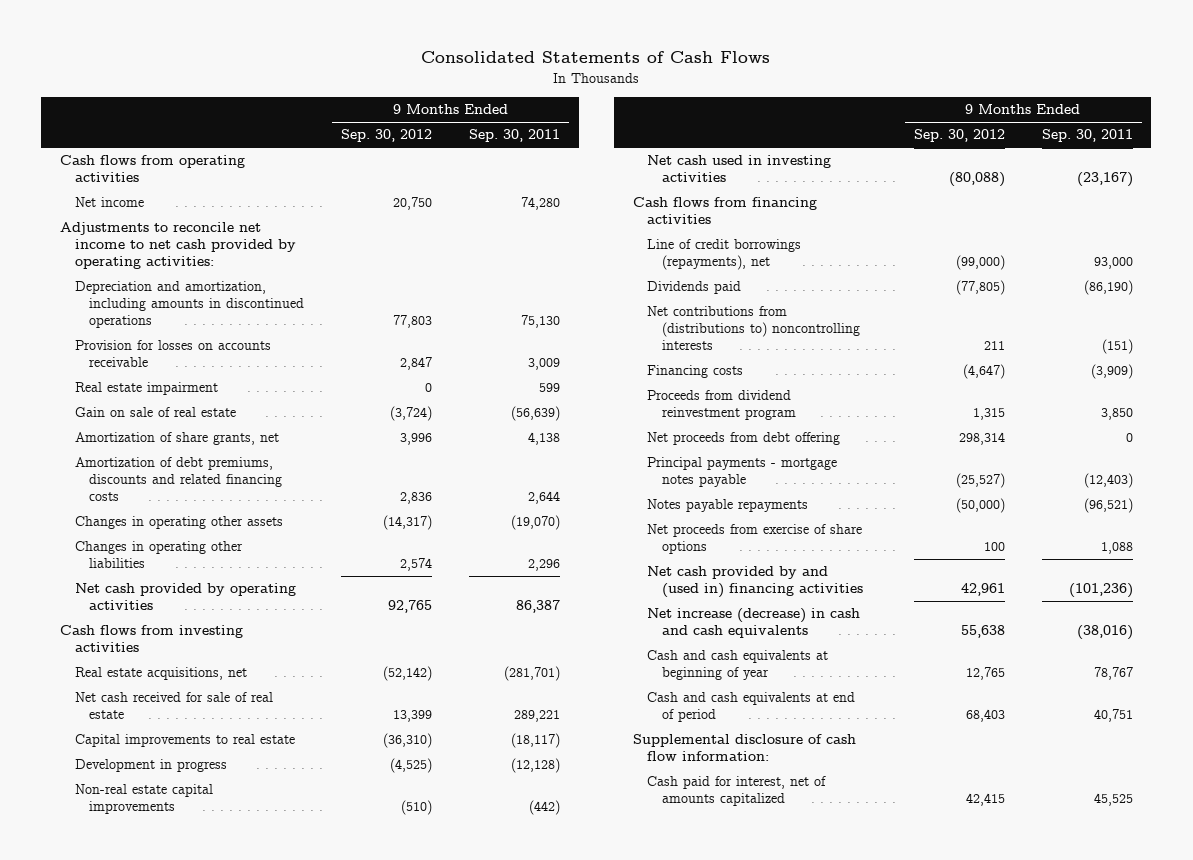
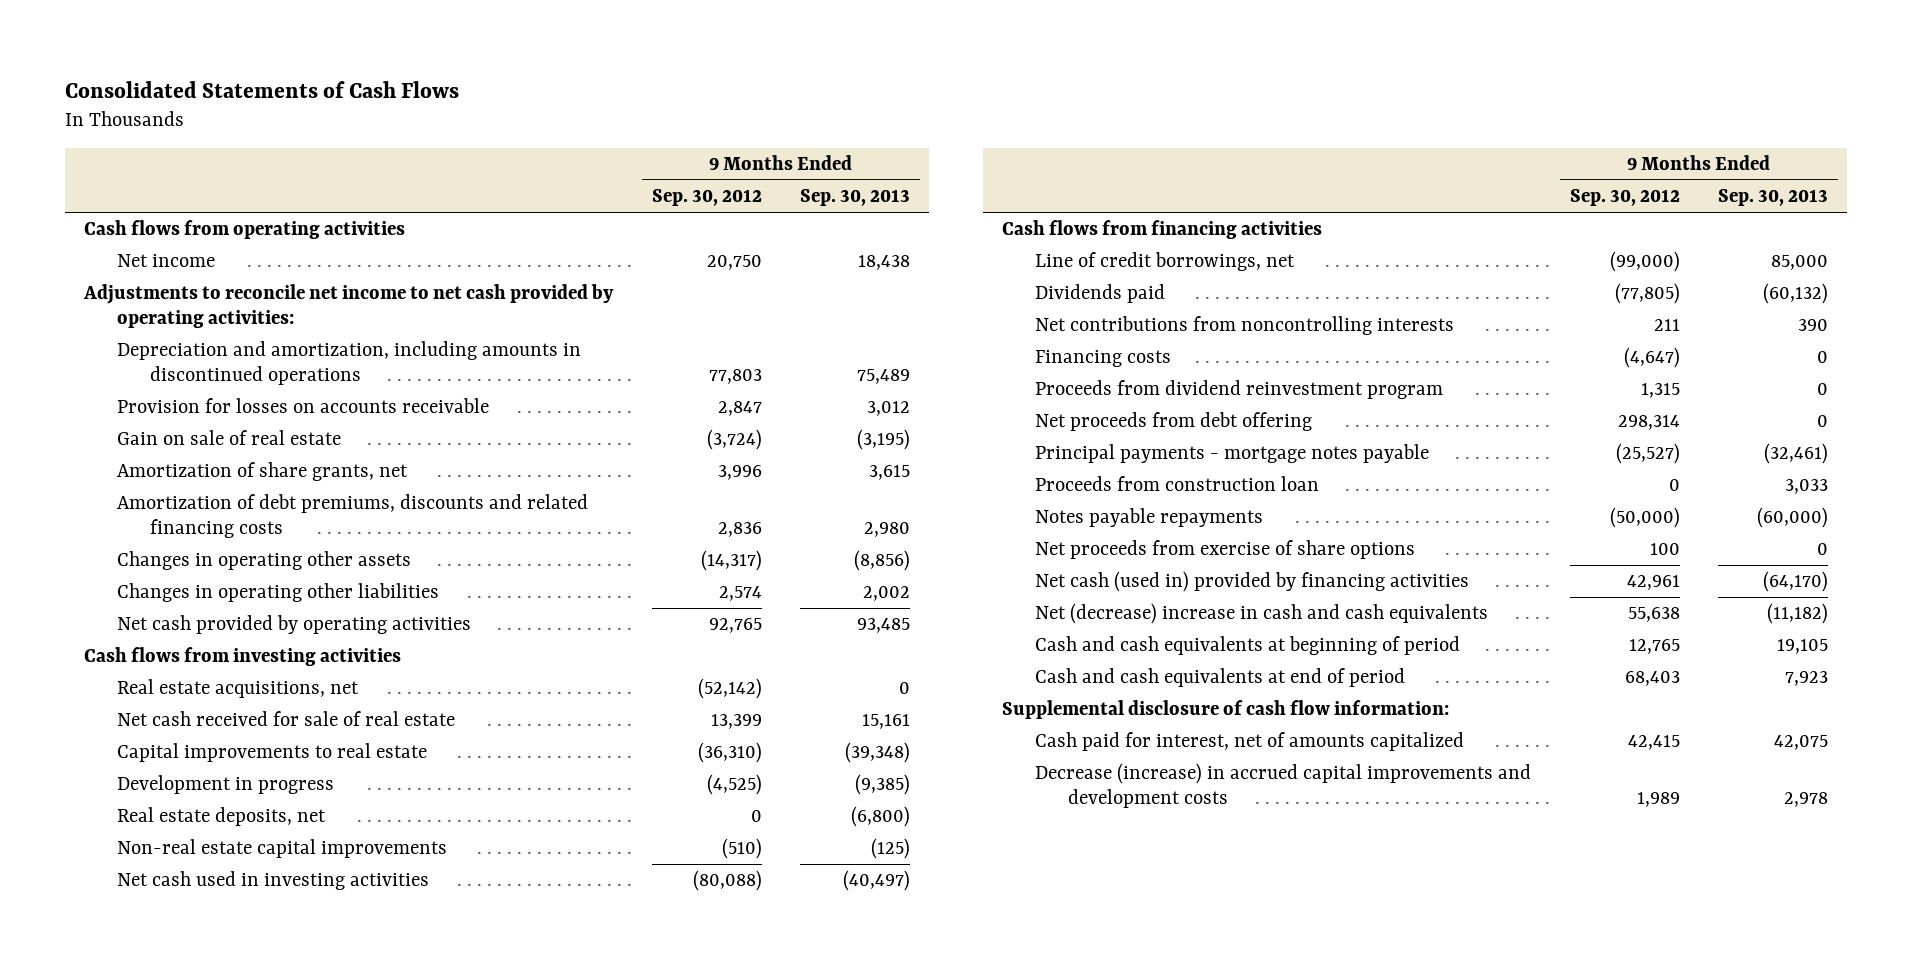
[469,129,561,143] Sep. 30, 2011 -> none
none -> [800,189,911,207] Sep. 30, 2013
[74,382,218,396] Real estate impairment -> none
none -> [117,807,327,827] Real estate deposits, net
[647,239,802,271] Line of credit borrowings (repayments), net -> [1035,252,1296,272] Line of credit borrowings, net
[647,306,861,351] Net contributions from (distributions to) noncontrolling interests -> [1035,316,1455,336] Net contributions from noncontrolling interests
none -> [1035,476,1320,492] Proceeds from construction loan
[647,566,864,599] Net cash provided by and (used in) financing activities -> [1035,571,1470,593] Net cash (used in) provided by financing activities
[647,608,861,639] Net increase (decrease) in cash and cash equivalents -> [1035,603,1489,625] Net (decrease) increase in cash and cash equivalents
[647,650,829,681] Cash and cash equivalents at beginning of year -> [1035,636,1461,656] Cash and cash equivalents at beginning of period
none -> [1035,763,1532,808] Decrease (increase) in accrued capital improvements and development costs

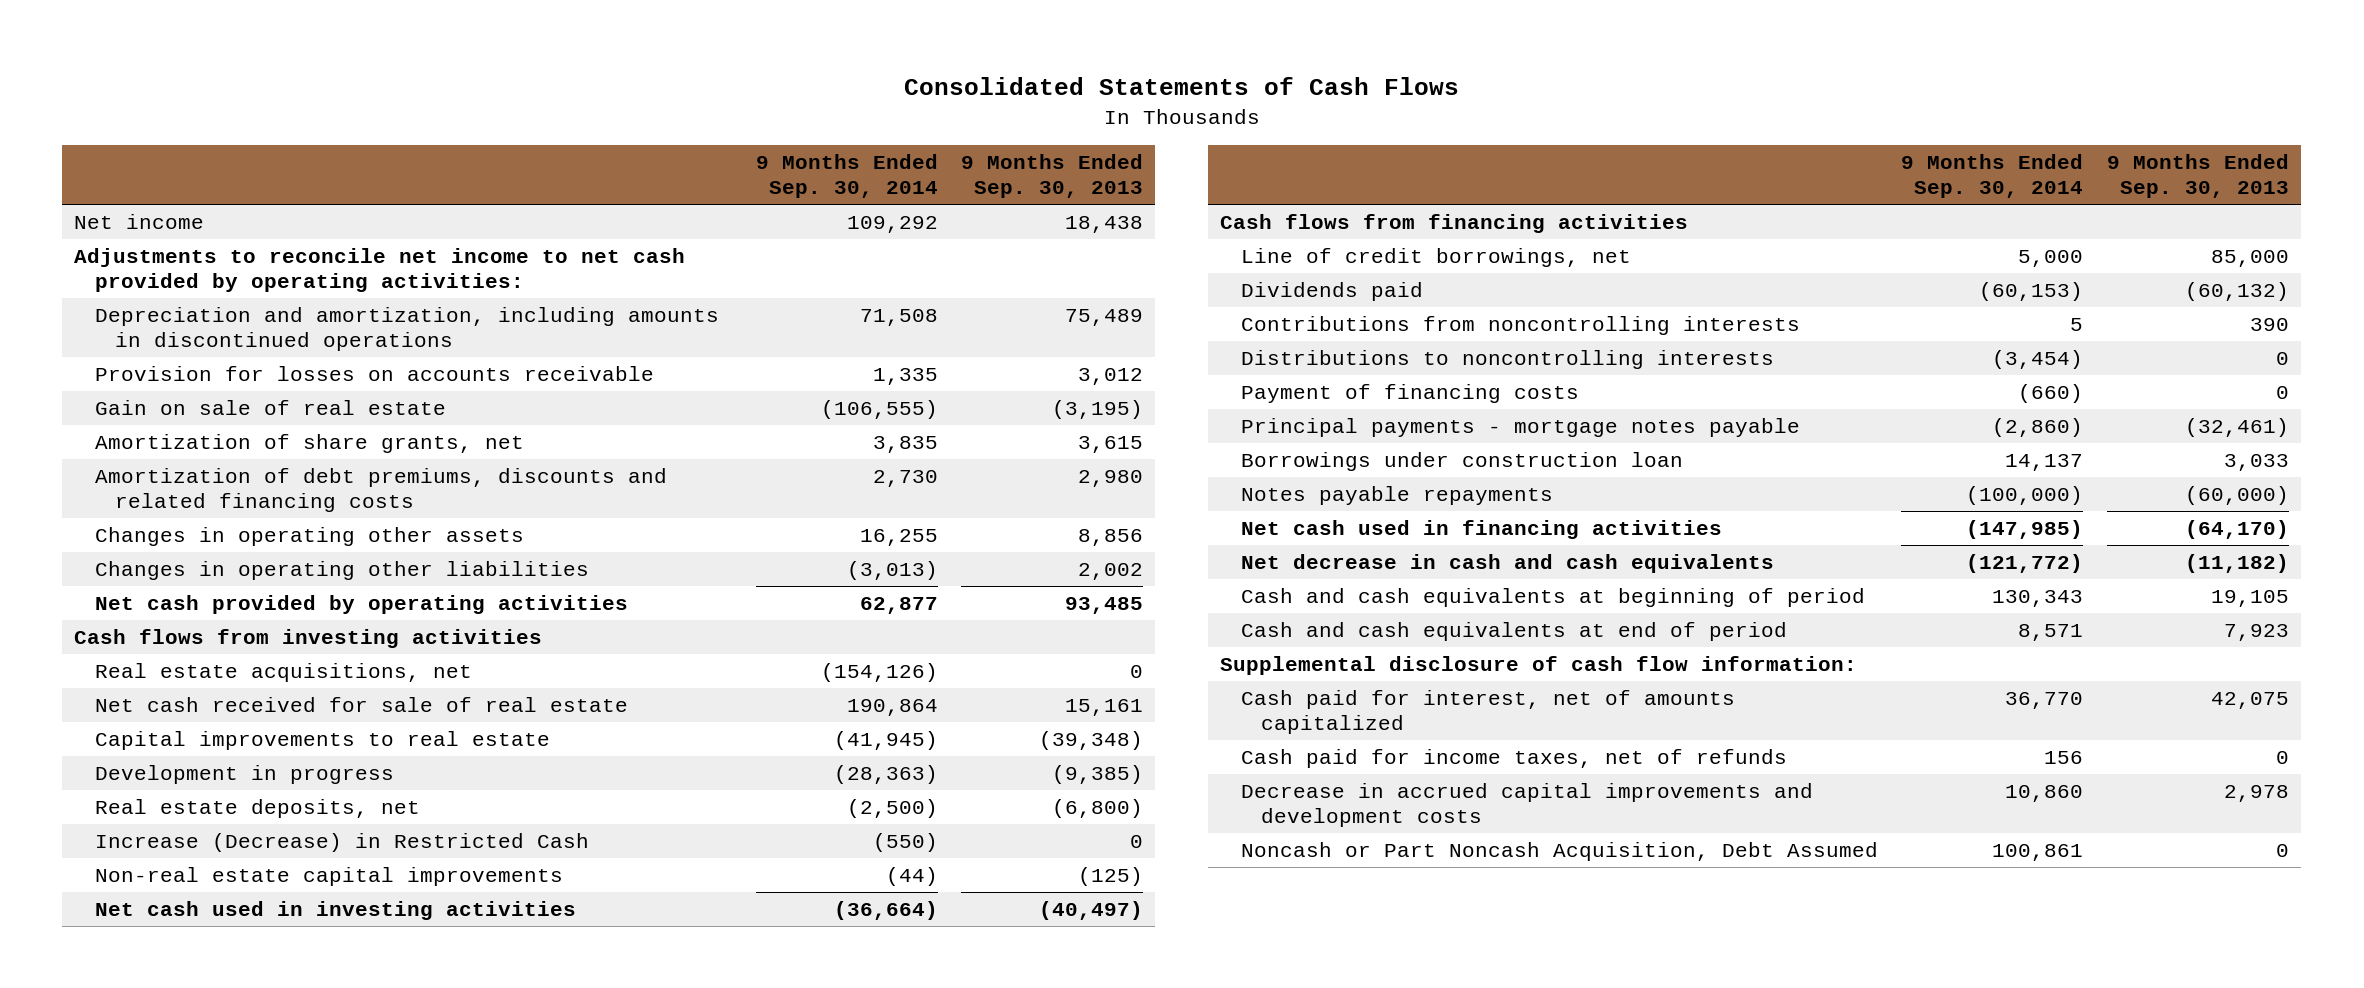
[651,189,762,207] Sep. 30, 2012 -> none
none -> [755,154,938,199] 9 Months Ended Sep. 30, 2014
[83,220,405,240] Cash flows from operating activities -> none
[854,550,911,572] (8,856) -> [1078,529,1144,547] 8,856
none -> [94,833,589,853] Increase (Decrease) in Restricted Cash
[1035,380,1444,400] Proceeds from dividend reinvestment program -> none
[1035,412,1313,432] Net proceeds from debt offering -> none
[1035,316,1455,336] Net contributions from noncontrolling interests -> [1240,316,1800,336] Contributions from noncontrolling interests
none -> [1240,350,1774,370] Distributions to noncontrolling interests
[1035,350,1172,368] Financing costs -> [1240,384,1579,404] Payment of financing costs
[1035,476,1320,492] Proceeds from construction loan -> [1240,452,1683,472] Borrowings under construction loan
[1035,540,1416,560] Net proceeds from exercise of share options -> none
[1035,571,1470,593] Net cash (used in) provided by financing activities -> [1240,520,1722,540] Net cash used in financing activities
[1035,603,1489,625] Net (decrease) increase in cash and cash equivalents -> [1240,554,1774,574] Net decrease in cash and cash equivalents
none -> [1240,749,1787,769] Cash paid for income taxes, net of refunds
[1035,763,1532,808] Decrease (increase) in accrued capital improvements and development costs -> [1240,783,1813,828] Decrease in accrued capital improvements and development costs
none -> [1240,842,1878,862] Noncash or Part Noncash Acquisition, Debt Assumed

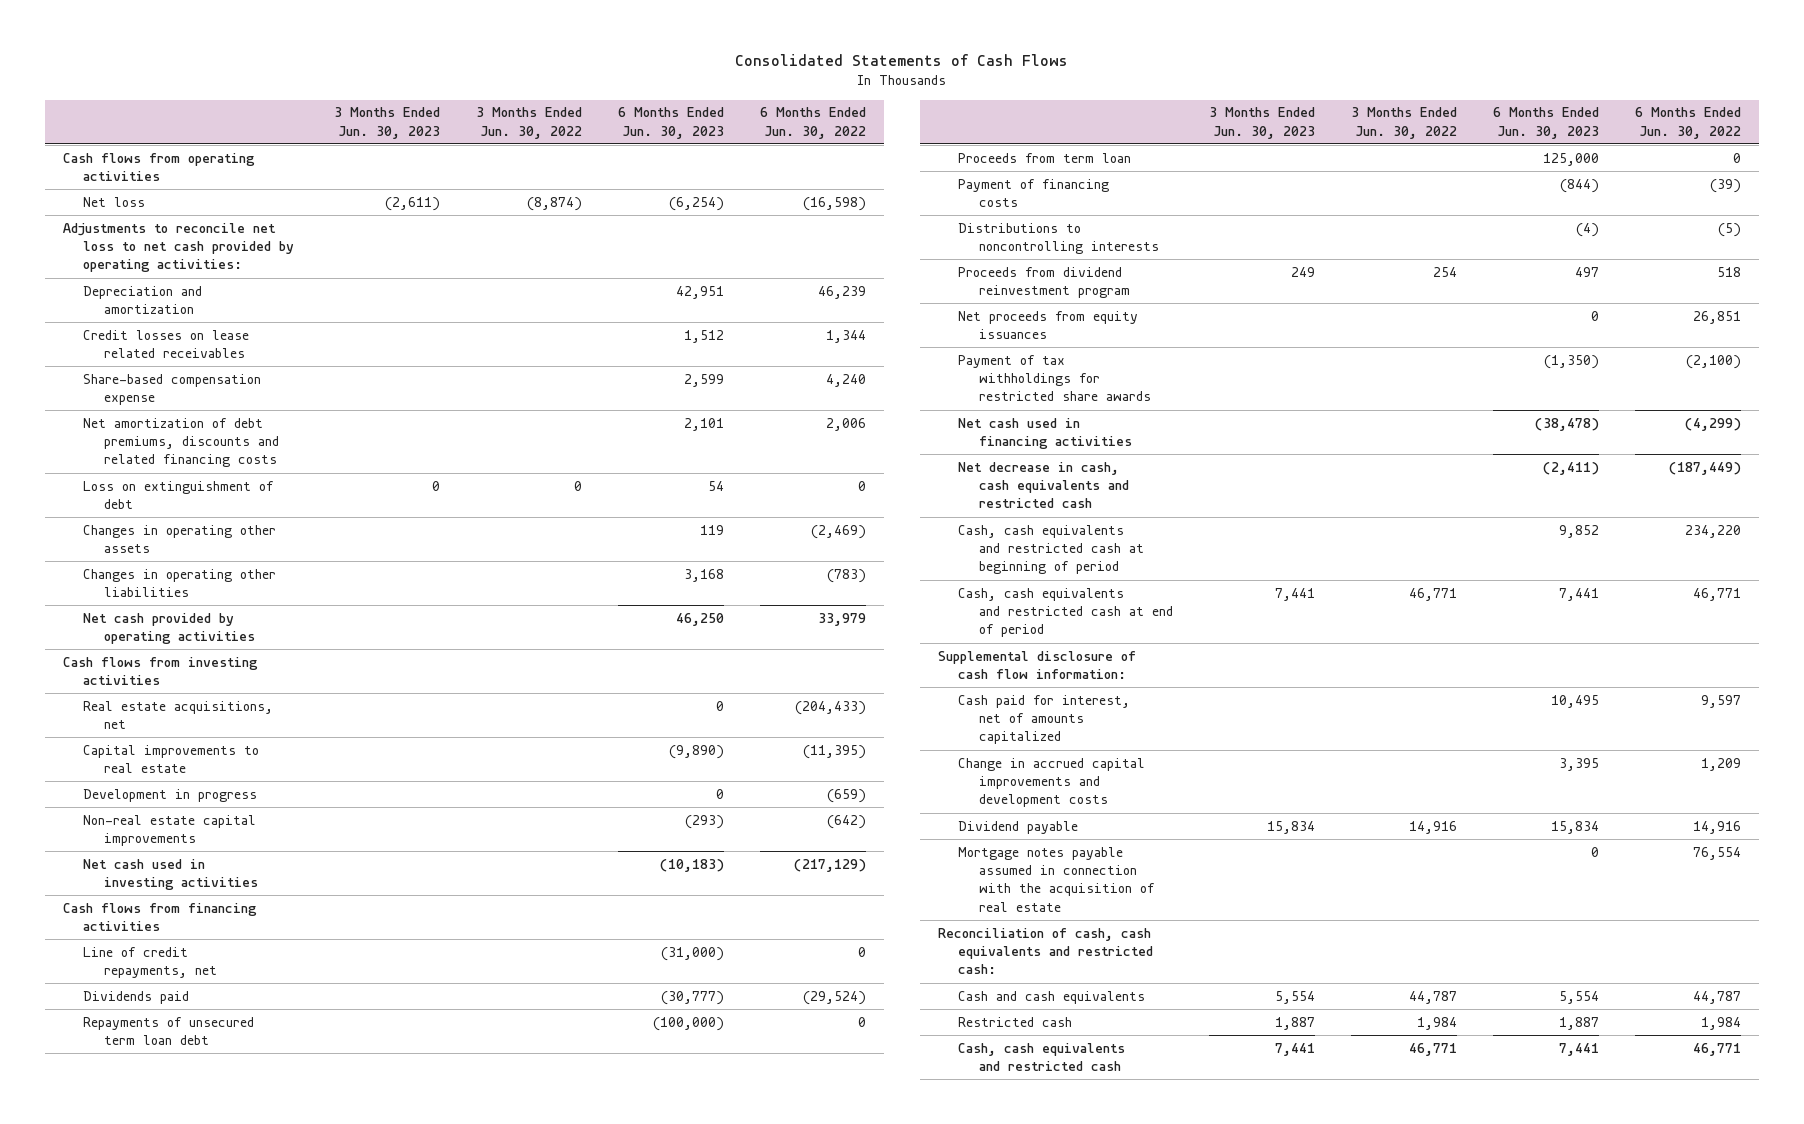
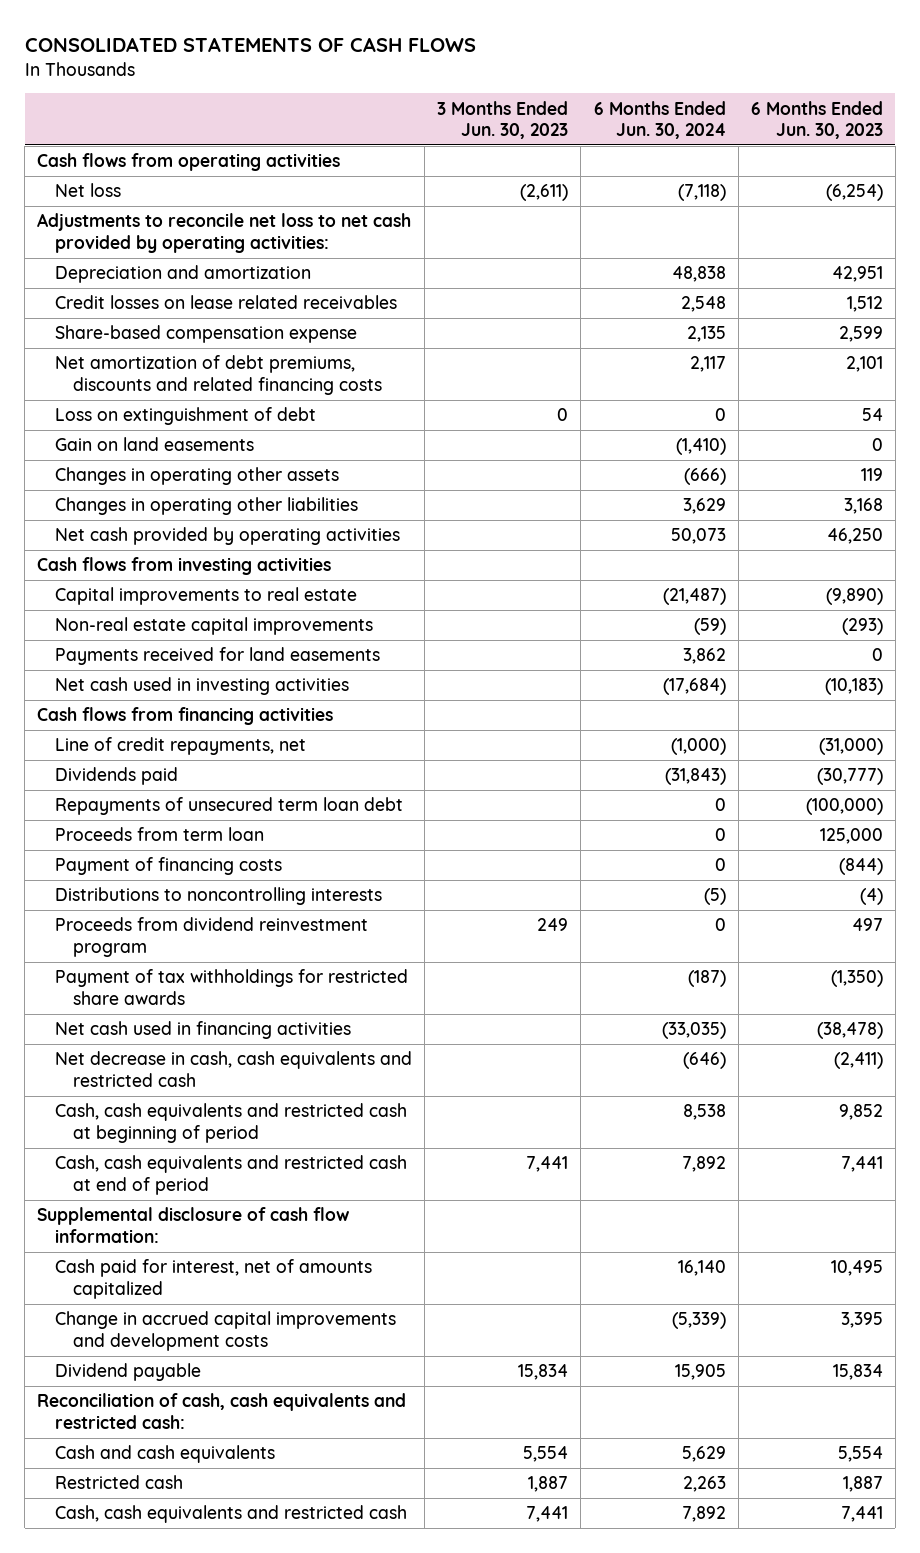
[734,54,1068,67] Consolidated Statements of Cash Flows -> [24,36,476,52] CONSOLIDATED STATEMENTS OF CASH FLOWS
[476,107,583,139] 3 Months Ended Jun. 30, 2022 -> none
[760,107,867,139] 6 Months Ended Jun. 30, 2022 -> none
none -> [593,100,726,139] 6 Months Ended Jun. 30, 2024
none -> [55,437,255,452] Gain on land easements
[83,700,274,730] Real estate acquisitions, net -> none
[83,788,258,802] Development in progress -> none
none -> [55,647,381,666] Payments received for land easements
[958,310,1139,340] Net proceeds from equity issuances -> none
[958,846,1156,912] Mortgage notes payable assumed in connection with the acquisition of real estate -> none

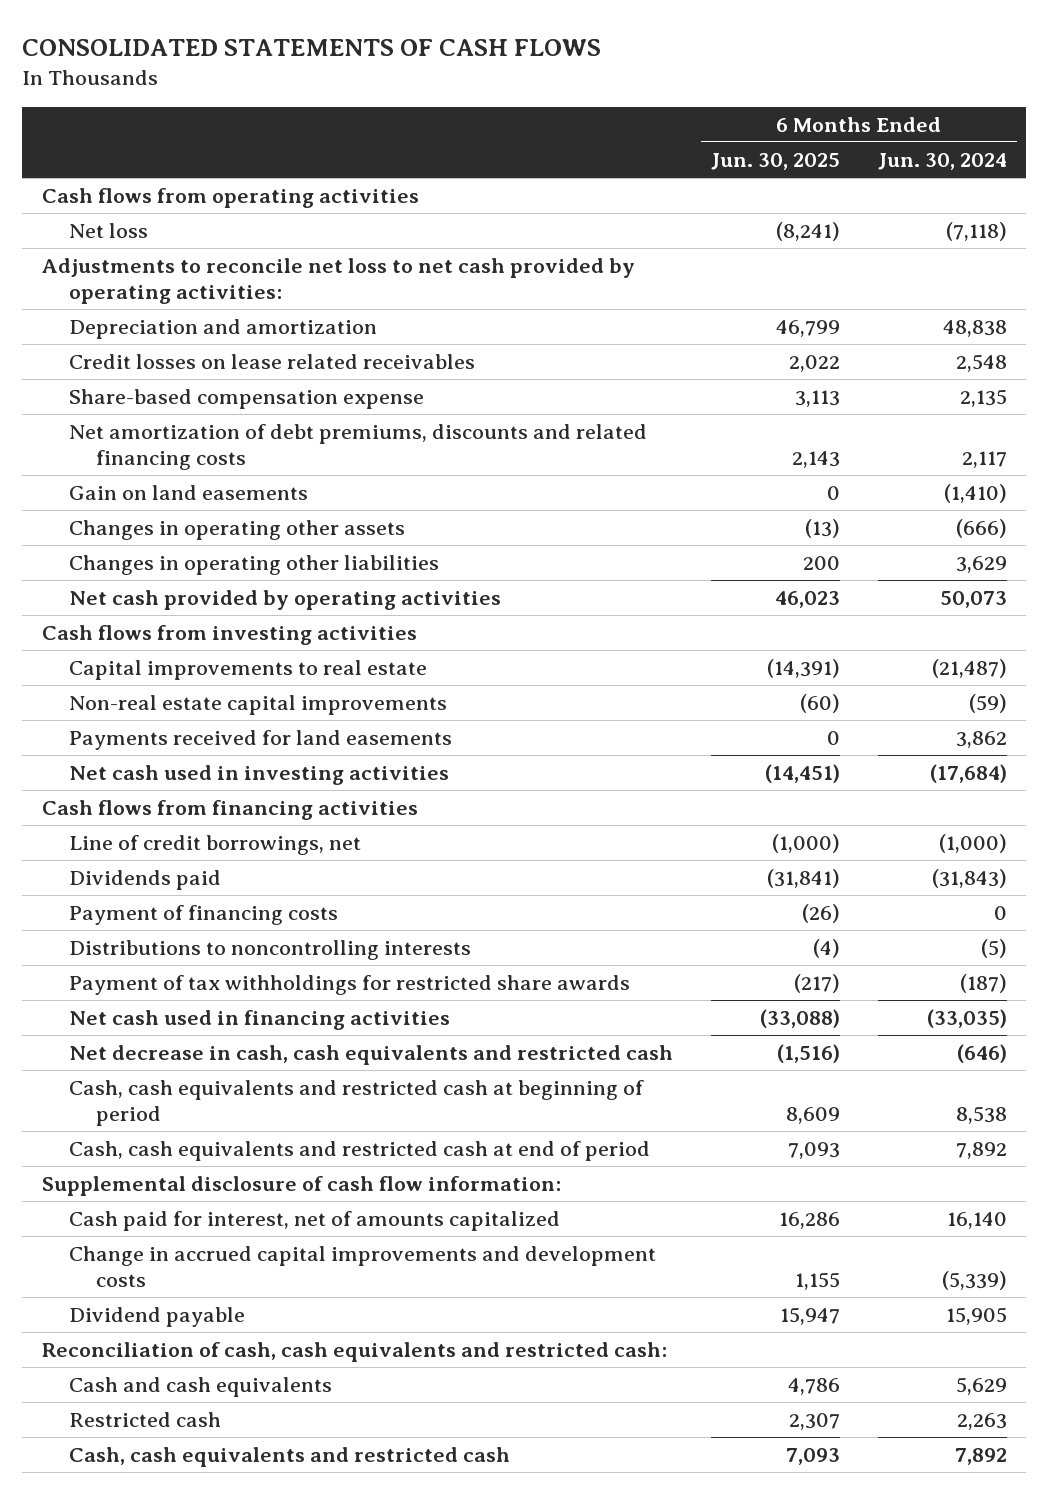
[437,100,569,139] 3 Months Ended Jun. 30, 2023 -> none
[750,100,883,139] 6 Months Ended Jun. 30, 2023 -> none
none -> [710,153,840,171] Jun. 30, 2025
[55,407,317,426] Loss on extinguishment of debt -> none
[55,737,307,756] Line of credit repayments, net -> [68,835,361,856] Line of credit borrowings, net
[55,797,404,816] Repayments of unsecured term loan debt -> none
[55,827,265,842] Proceeds from term loan -> none
[55,917,369,957] Proceeds from dividend reinvestment program -> none

